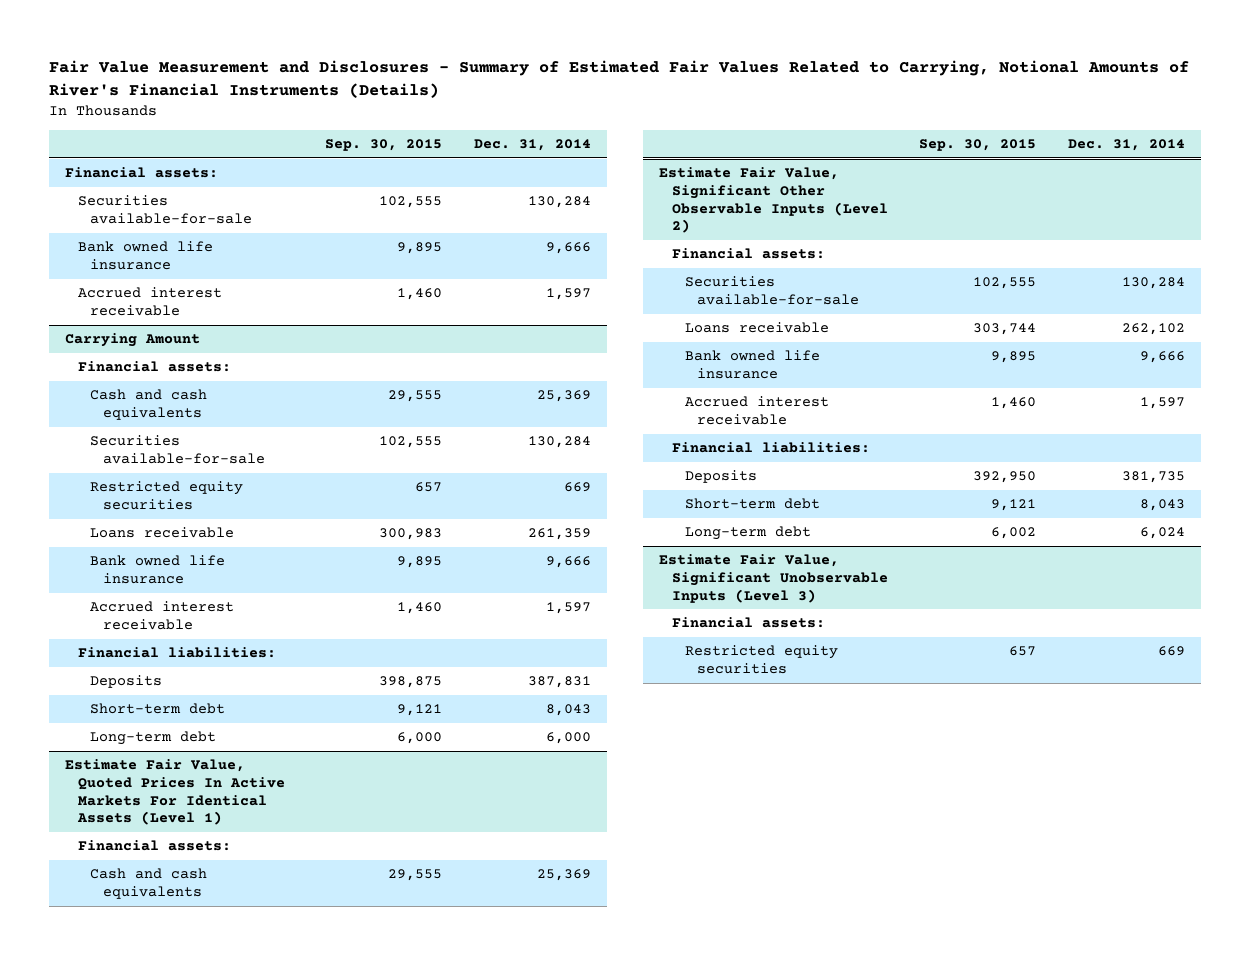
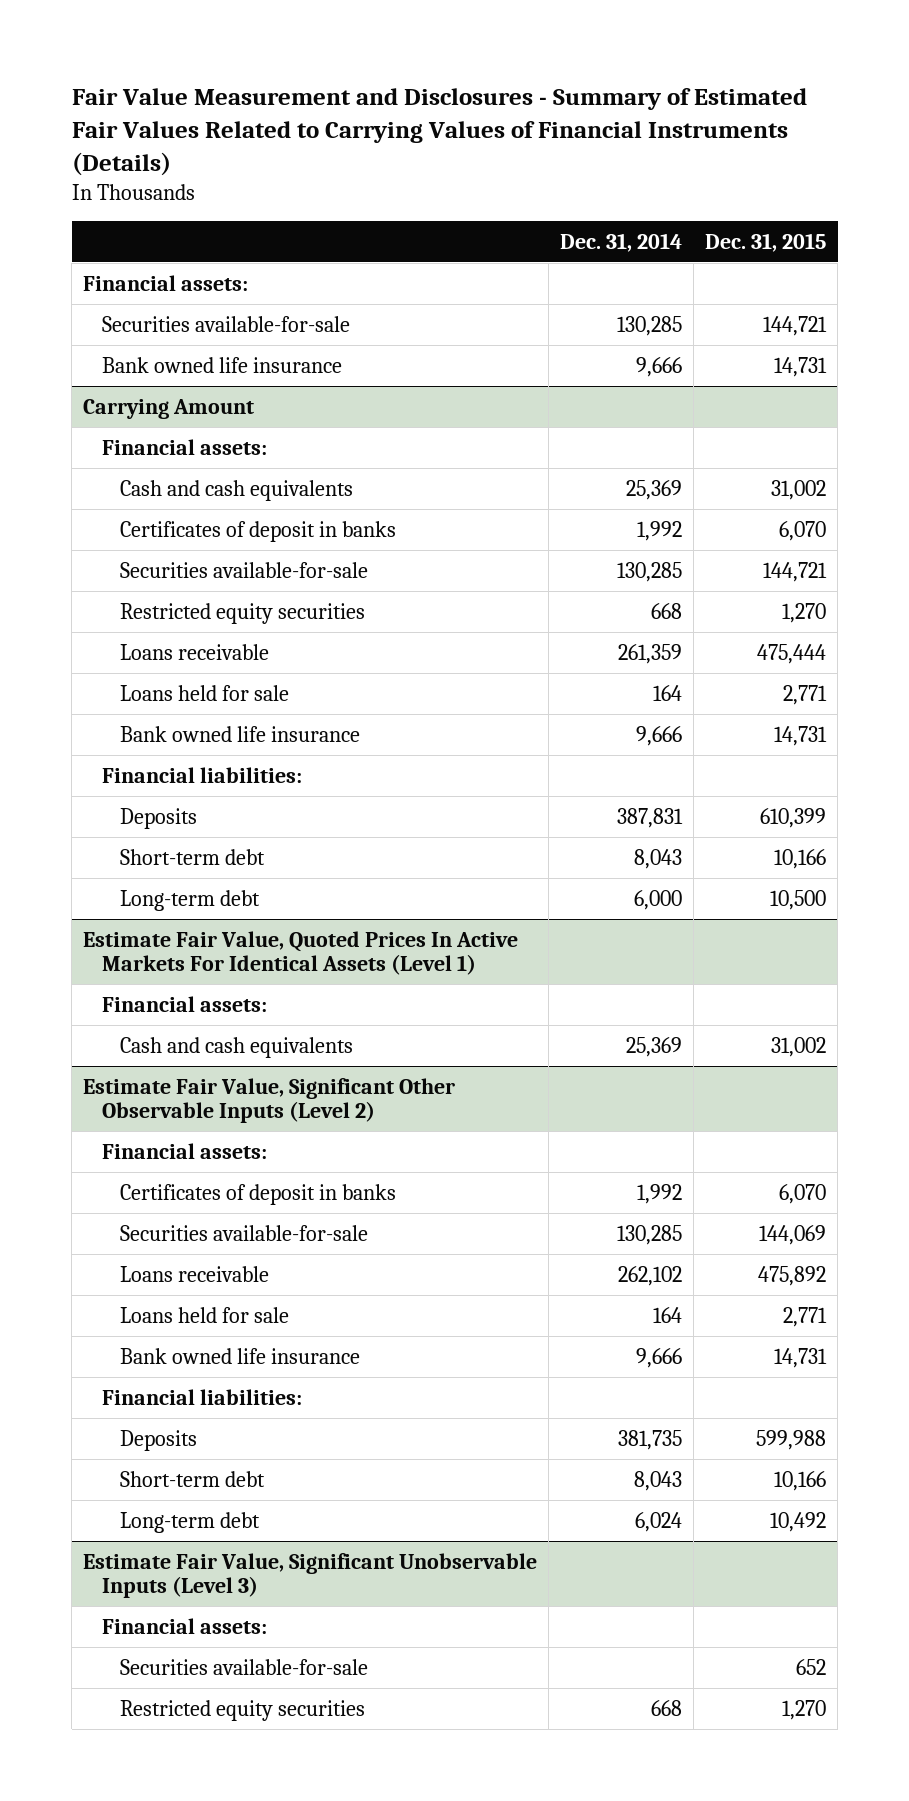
[49,60,1190,98] Fair Value Measurement and Disclosures - Summary of Estimated Fair Values Related to Carrying, Notional Amounts of River's Financial Instruments (Details) -> [71,87,807,176] Fair Value Measurement and Disclosures - Summary of Estimated Fair Values Related to Carrying Values of Financial Instruments (Details)
[325,138,443,151] Sep. 30, 2015 -> none
none -> [705,232,827,252] Dec. 31, 2015
[527,196,591,209] 130,284 -> [617,315,683,336] 130,285
[77,287,222,316] Accrued interest receivable -> none
none -> [119,520,396,542] Certificates of deposit in banks
[527,436,591,449] 130,284 -> [617,561,683,582] 130,285
[563,482,591,493] 669 -> [651,602,683,619] 668
none -> [119,684,289,701] Loans held for sale
[90,601,235,630] Accrued interest receivable -> none
none -> [119,1183,396,1205] Certificates of deposit in banks
[1122,277,1186,290] 130,284 -> [617,1224,683,1245] 130,285
none -> [119,1306,289,1323] Loans held for sale
[684,396,829,425] Accrued interest receivable -> none
none -> [119,1658,368,1675] Securities available-for-sale
[1158,646,1186,657] 669 -> [651,1699,683,1716] 668

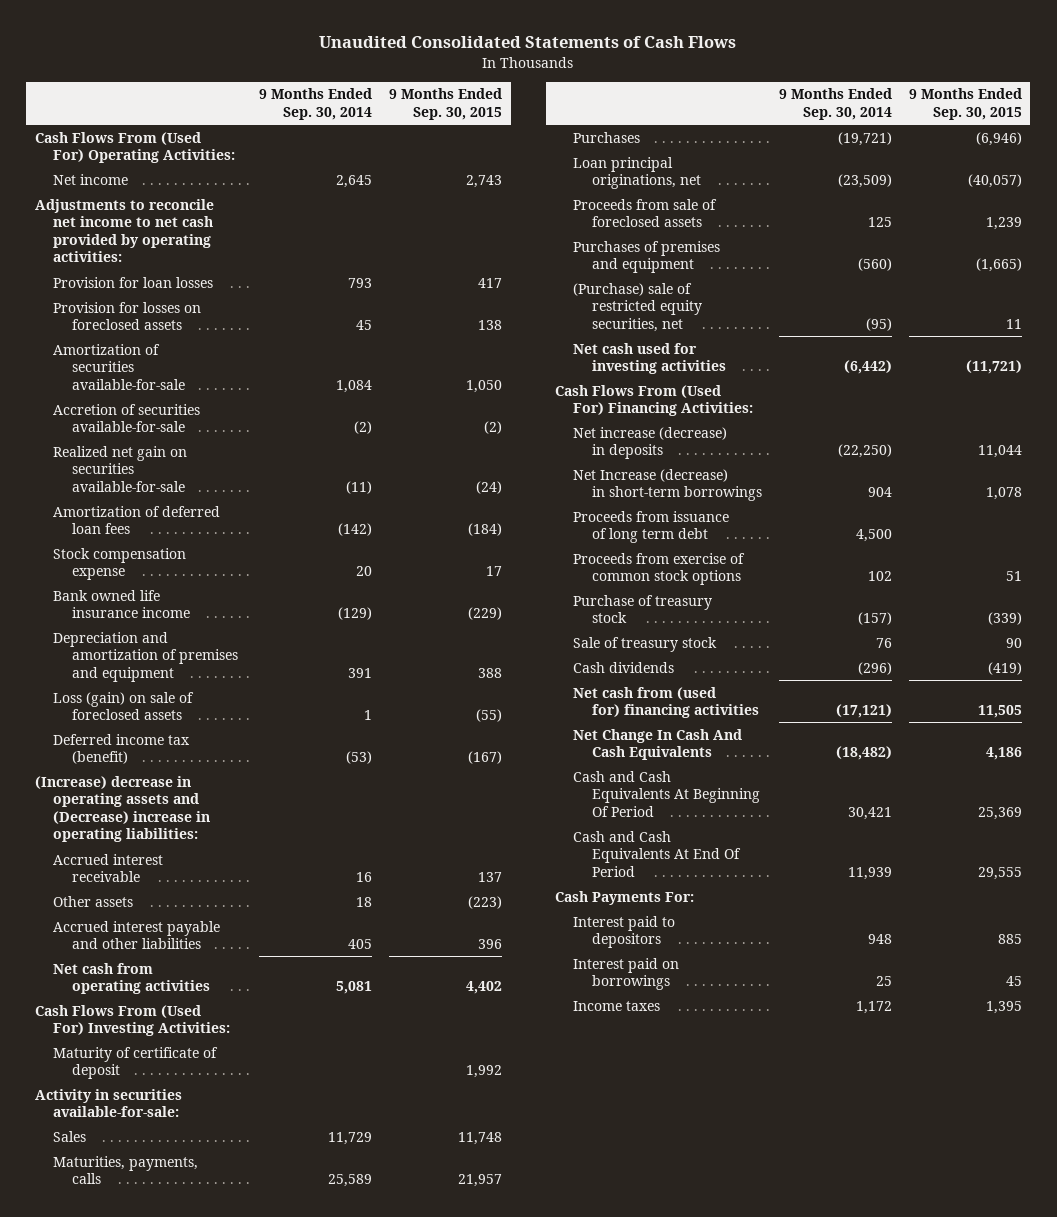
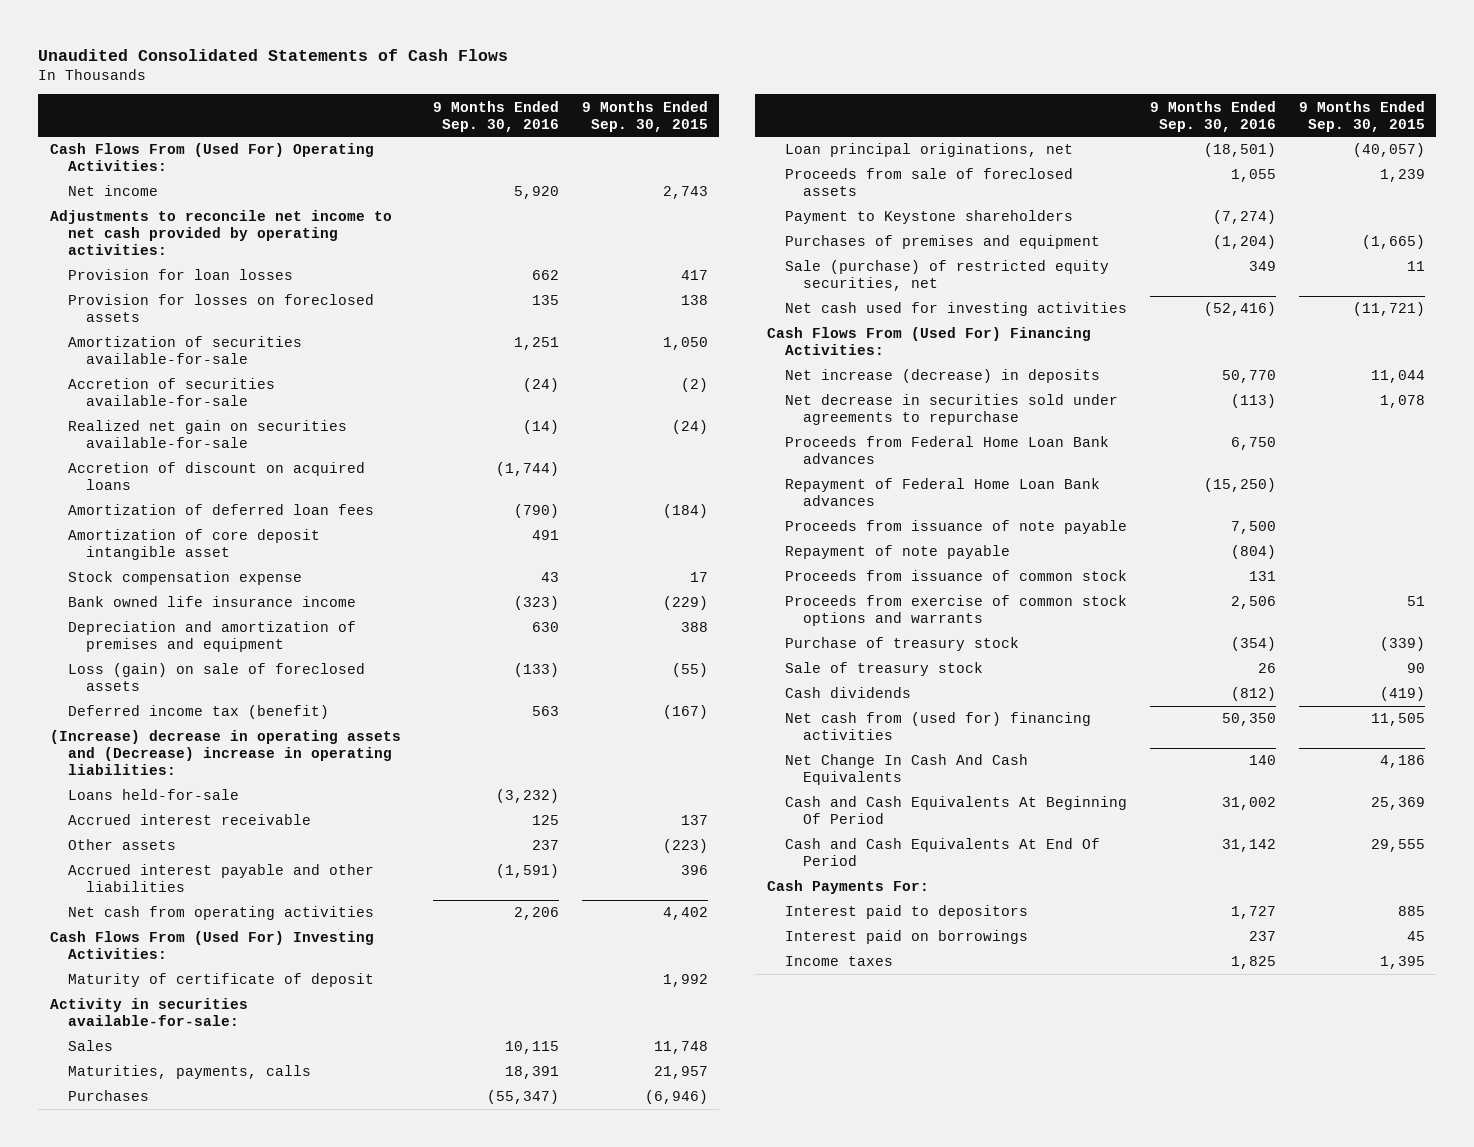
[258,88,372,120] 9 Months Ended Sep. 30, 2014 -> none
none -> [432,100,559,132] 9 Months Ended Sep. 30, 2016
none -> [68,462,366,491] Accretion of discount on acquired loans
none -> [68,529,321,561] Amortization of core deposit intangible asset
none -> [68,789,240,801] Loans held-for-sale
none -> [784,210,1073,225] Payment to Keystone shareholders
[573,282,702,332] (Purchase) sale of restricted equity securities, net -> [784,260,1109,292] Sale (purchase) of restricted equity securities, net
[573,510,730,544] Proceeds from issuance of long term debt -> none
[573,468,762,502] Net Increase (decrease) in short-term borrowings -> [784,394,1118,426] Net decrease in securities sold under agreements to repurchase
none -> [784,436,1109,465] Proceeds from Federal Home Loan Bank advances
none -> [784,478,1100,507] Repayment of Federal Home Loan Bank advances
none -> [784,520,1127,535] Proceeds from issuance of note payable
none -> [784,545,1010,560] Repayment of note payable
none -> [784,570,1127,582] Proceeds from issuance of common stock
[573,552,746,586] Proceeds from exercise of common stock options -> [784,595,1127,627] Proceeds from exercise of common stock options and warrants

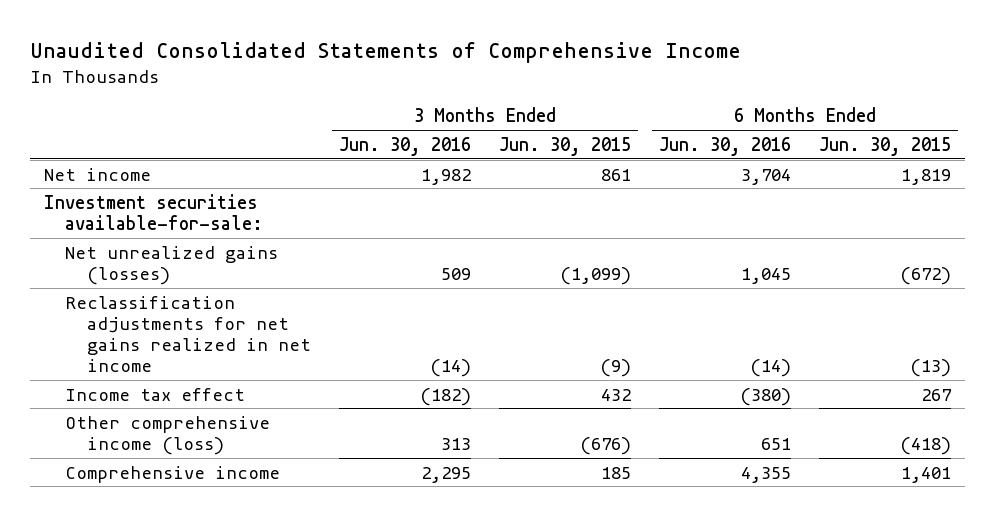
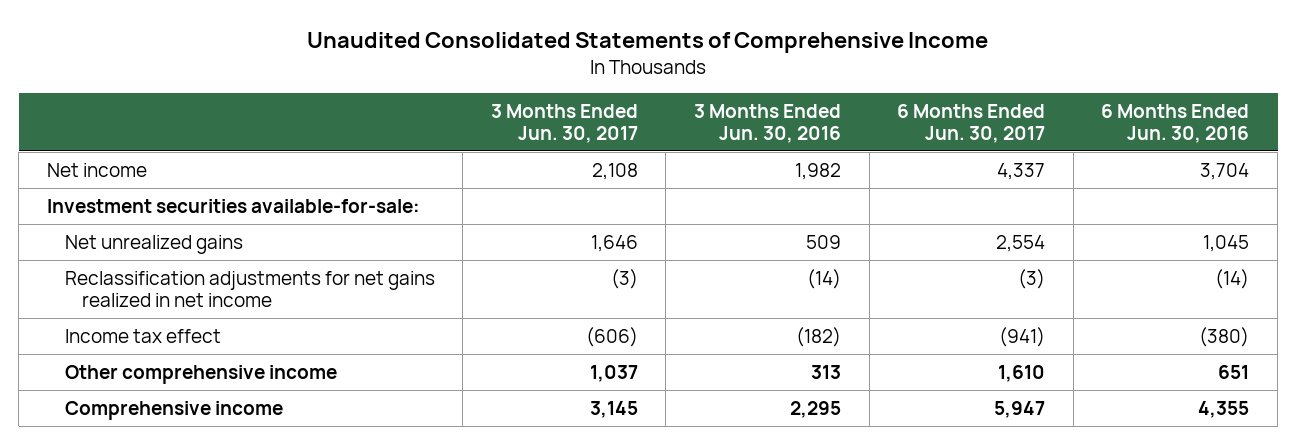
[498,136,631,156] Jun. 30, 2015 -> none
[818,136,951,156] Jun. 30, 2015 -> none
none -> [490,103,638,143] 3 Months Ended Jun. 30, 2017
none -> [897,103,1046,143] 6 Months Ended Jun. 30, 2017
[65,245,279,285] Net unrealized gains (losses) -> [64,234,243,254] Net unrealized gains
[65,415,271,455] Other comprehensive income (loss) -> [64,364,337,384] Other comprehensive income

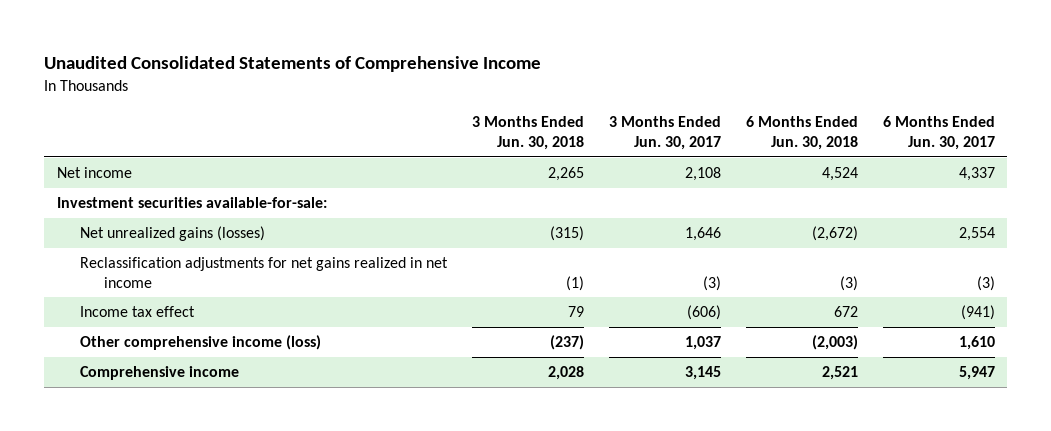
[694,103,842,143] 3 Months Ended Jun. 30, 2016 -> none
[1101,103,1250,143] 6 Months Ended Jun. 30, 2016 -> none
none -> [472,116,585,151] 3 Months Ended Jun. 30, 2018
none -> [745,116,858,151] 6 Months Ended Jun. 30, 2018
[64,234,243,254] Net unrealized gains -> [80,226,266,242] Net unrealized gains (losses)
[64,364,337,384] Other comprehensive income -> [80,335,322,351] Other comprehensive income (loss)

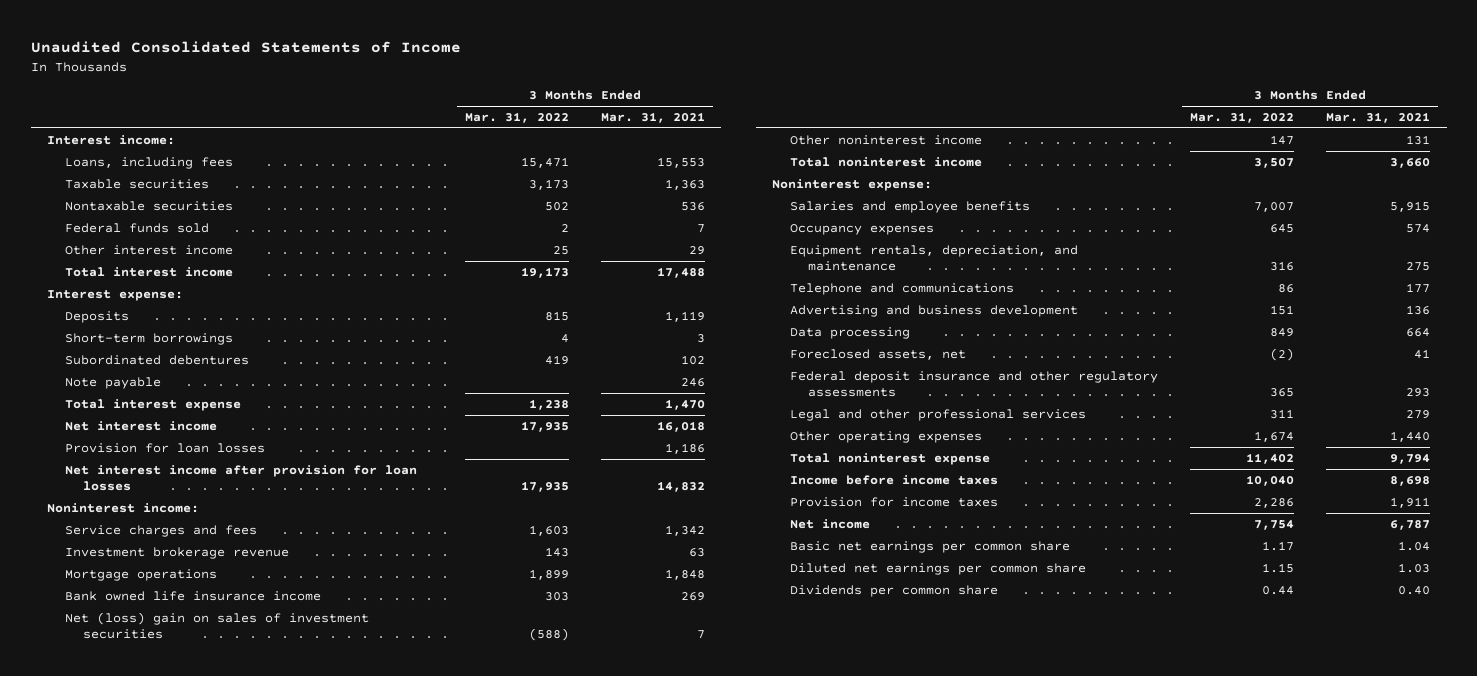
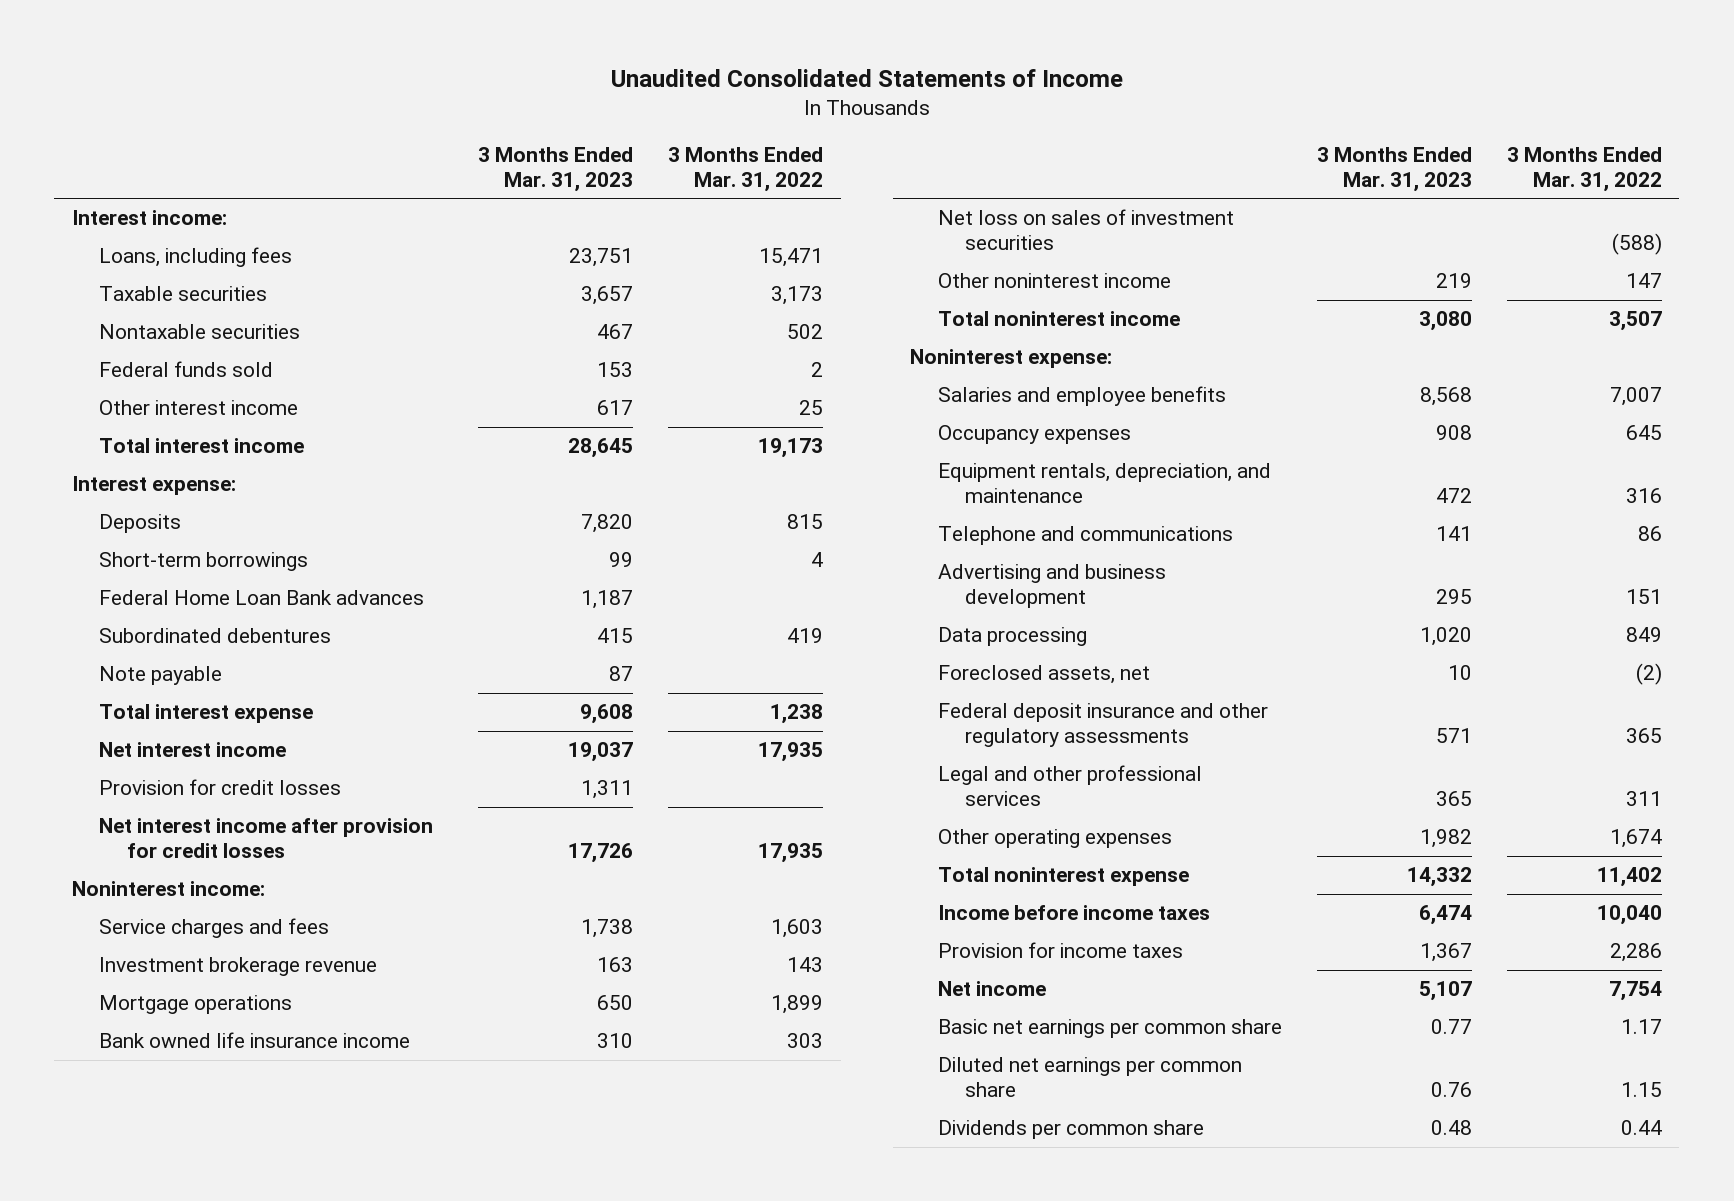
[601,112,706,124] Mar. 31, 2021 -> none
none -> [478,147,634,192] 3 Months Ended Mar. 31, 2023
none -> [99,590,425,606] Federal Home Loan Bank advances
[64,442,265,453] Provision for loan losses -> [99,779,342,796] Provision for credit losses
[64,464,417,492] Net interest income after provision for loan losses -> [99,818,434,859] Net interest income after provision for credit losses
[64,611,369,640] Net (loss) gain on sales of investment securities -> [937,209,1234,251] Net loss on sales of investment securities

